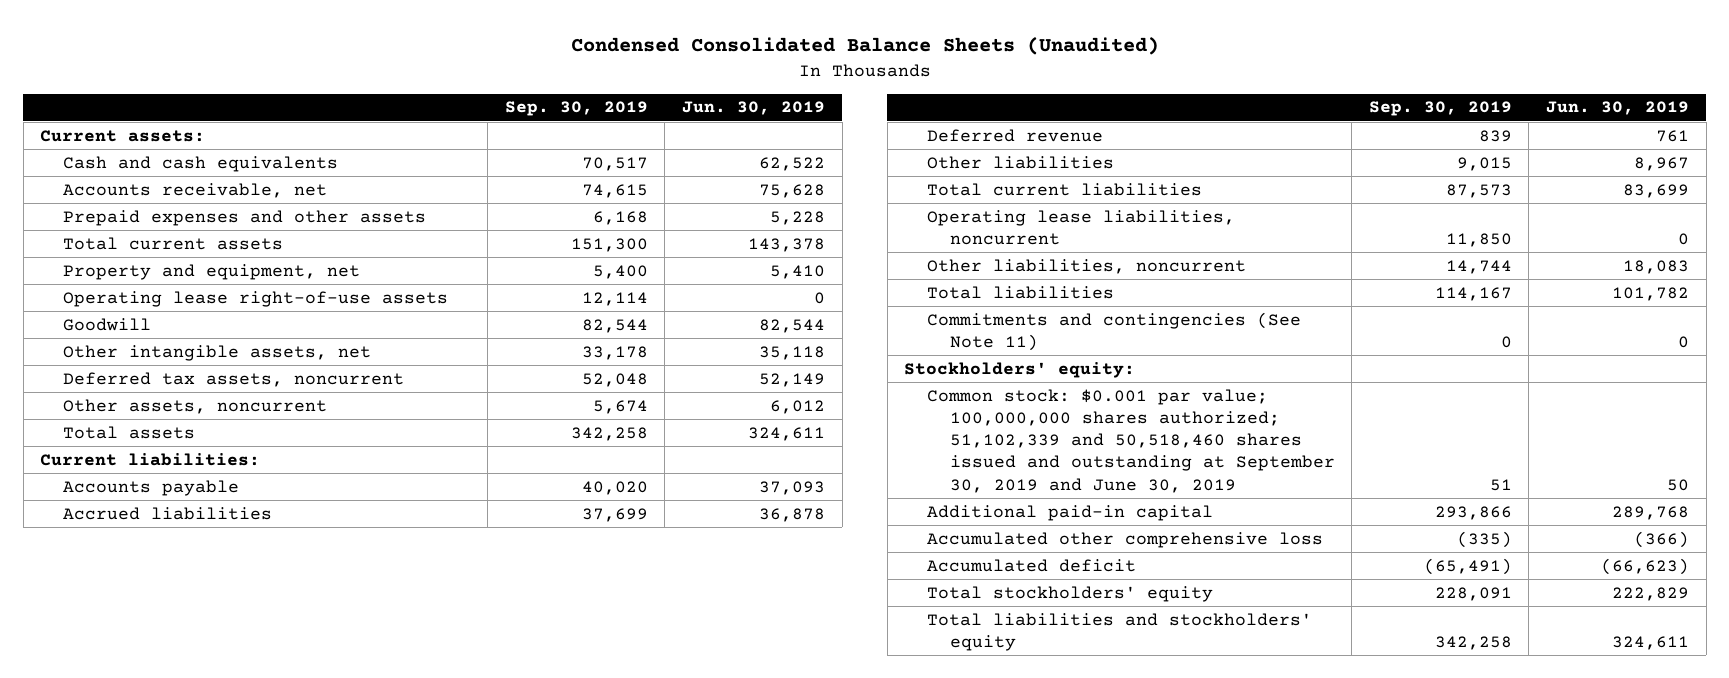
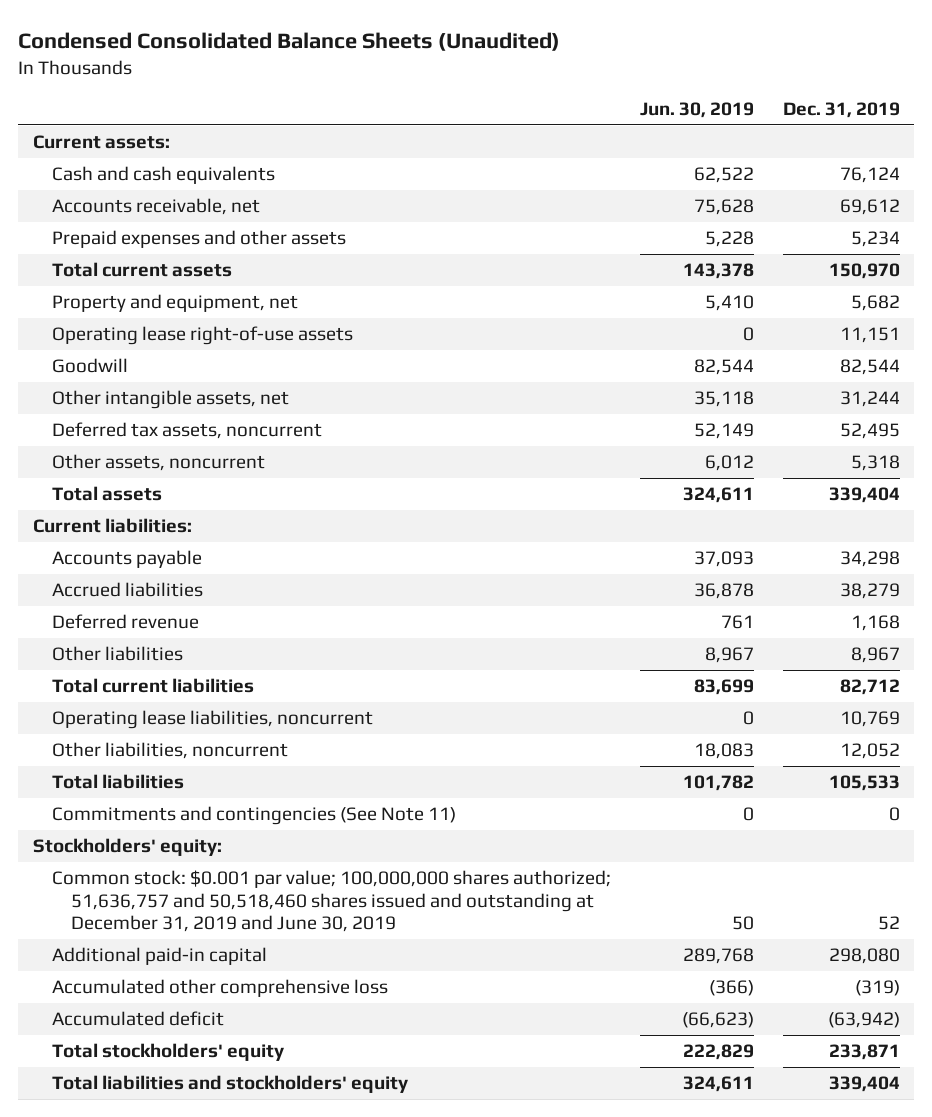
[504,101,648,117] Sep. 30, 2019 -> none
none -> [782,102,900,119] Dec. 31, 2019
[926,388,1335,493] Common stock: $0.001 par value; 100,000,000 shares authorized; 51,102,339 and 50,518,460 shares issued and outstanding at September 30, 2019 and June 30, 2019 -> [51,870,611,933] Common stock: $0.001 par value; 100,000,000 shares authorized; 51,636,757 and 50,518,460 shares issued and outstanding at December 31, 2019 and June 30, 2019

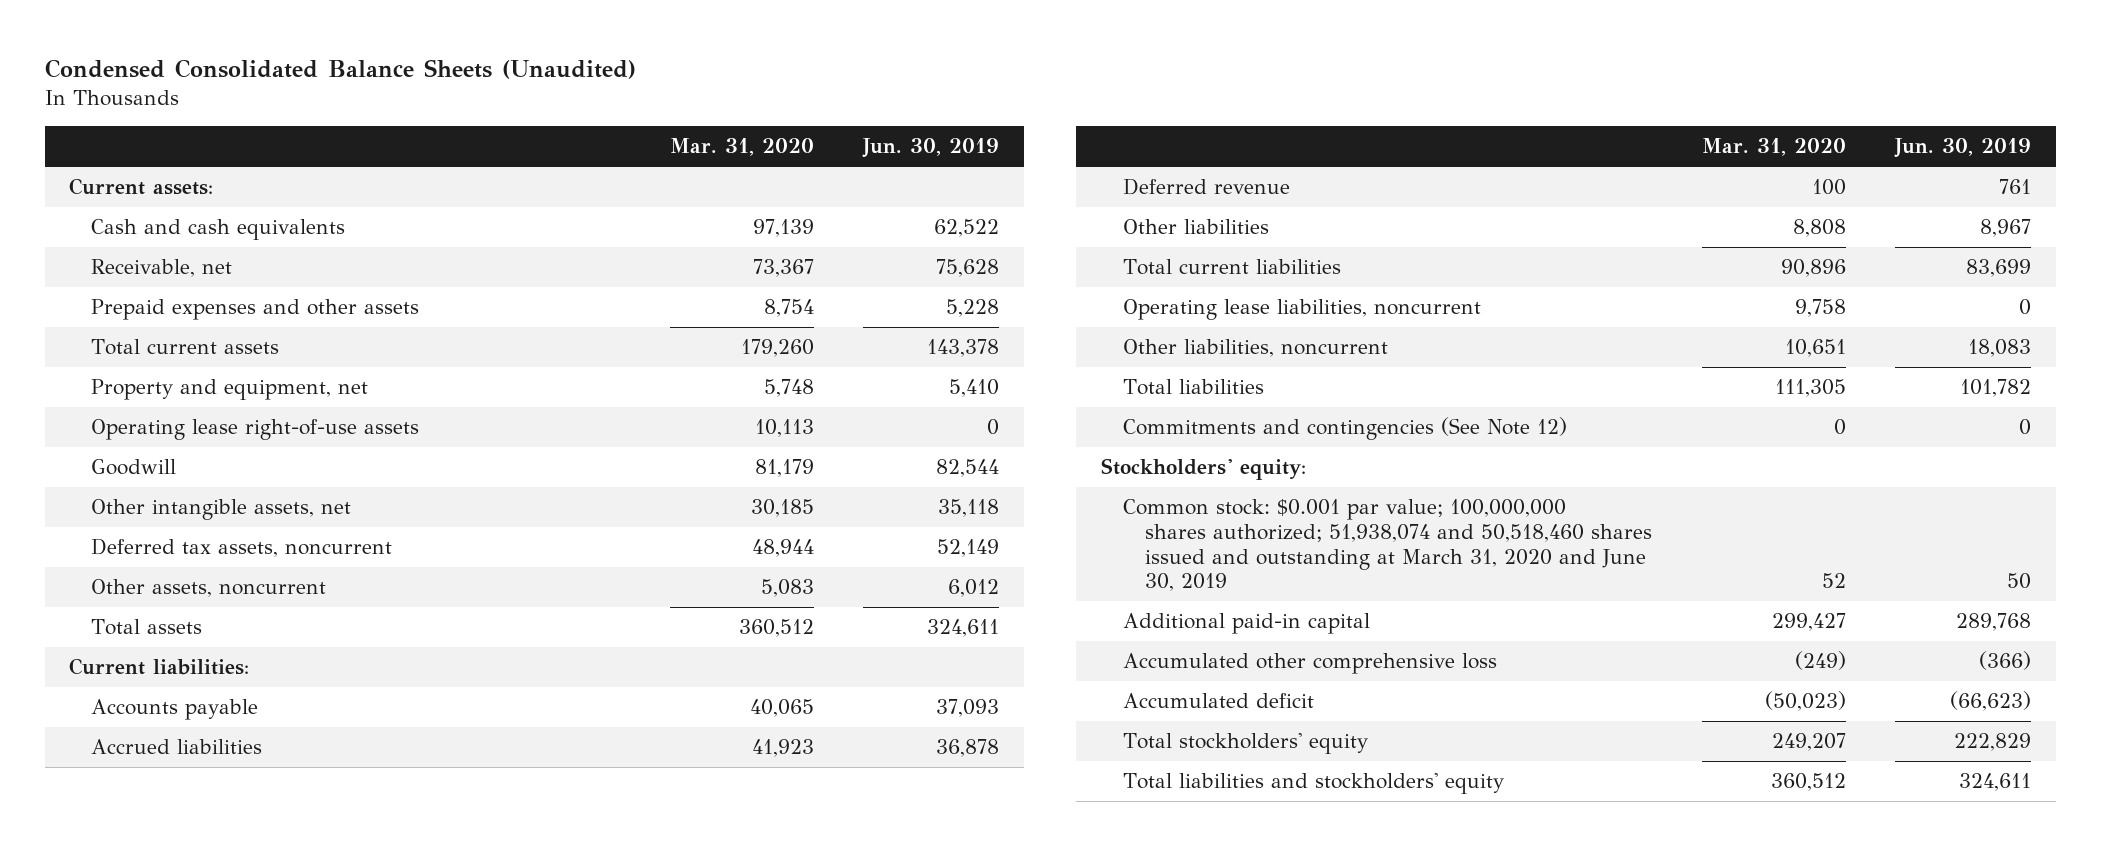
[782,102,900,119] Dec. 31, 2019 -> none
none -> [669,138,814,157] Mar. 31, 2020
[51,198,260,216] Accounts receivable, net -> [91,259,233,278] Receivable, net
[51,806,456,826] Commitments and contingencies (See Note 11) -> [1123,417,1568,441] Commitments and contingencies (See Note 12)
[51,870,611,933] Common stock: $0.001 par value; 100,000,000 shares authorized; 51,636,757 and 50,518,460 shares issued and outstanding at December 31, 2019 and June 30, 2019 -> [1123,499,1653,592] Common stock: $0.001 par value; 100,000,000 shares authorized; 51,938,074 and 50,518,460 shares issued and outstanding at March 31, 2020 and June 30, 2019

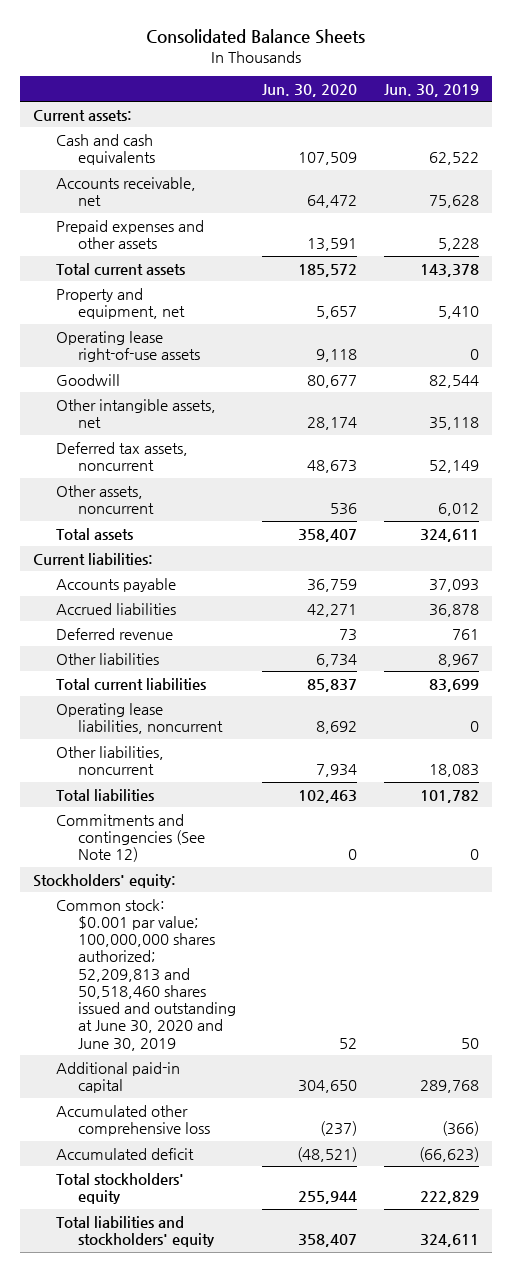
[44,58,636,79] Condensed Consolidated Balance Sheets (Unaudited) -> [145,29,365,45] Consolidated Balance Sheets
[669,138,814,157] Mar. 31, 2020 -> none
none -> [262,83,358,97] Jun. 30, 2020
[91,259,233,278] Receivable, net -> [55,176,196,206] Accounts receivable, net
[1123,499,1653,592] Common stock: $0.001 par value; 100,000,000 shares authorized; 51,938,074 and 50,518,460 shares issued and outstanding at March 31, 2020 and June 30, 2019 -> [55,898,237,1051] Common stock: $0.001 par value; 100,000,000 shares authorized; 52,209,813 and 50,518,460 shares issued and outstanding at June 30, 2020 and June 30, 2019

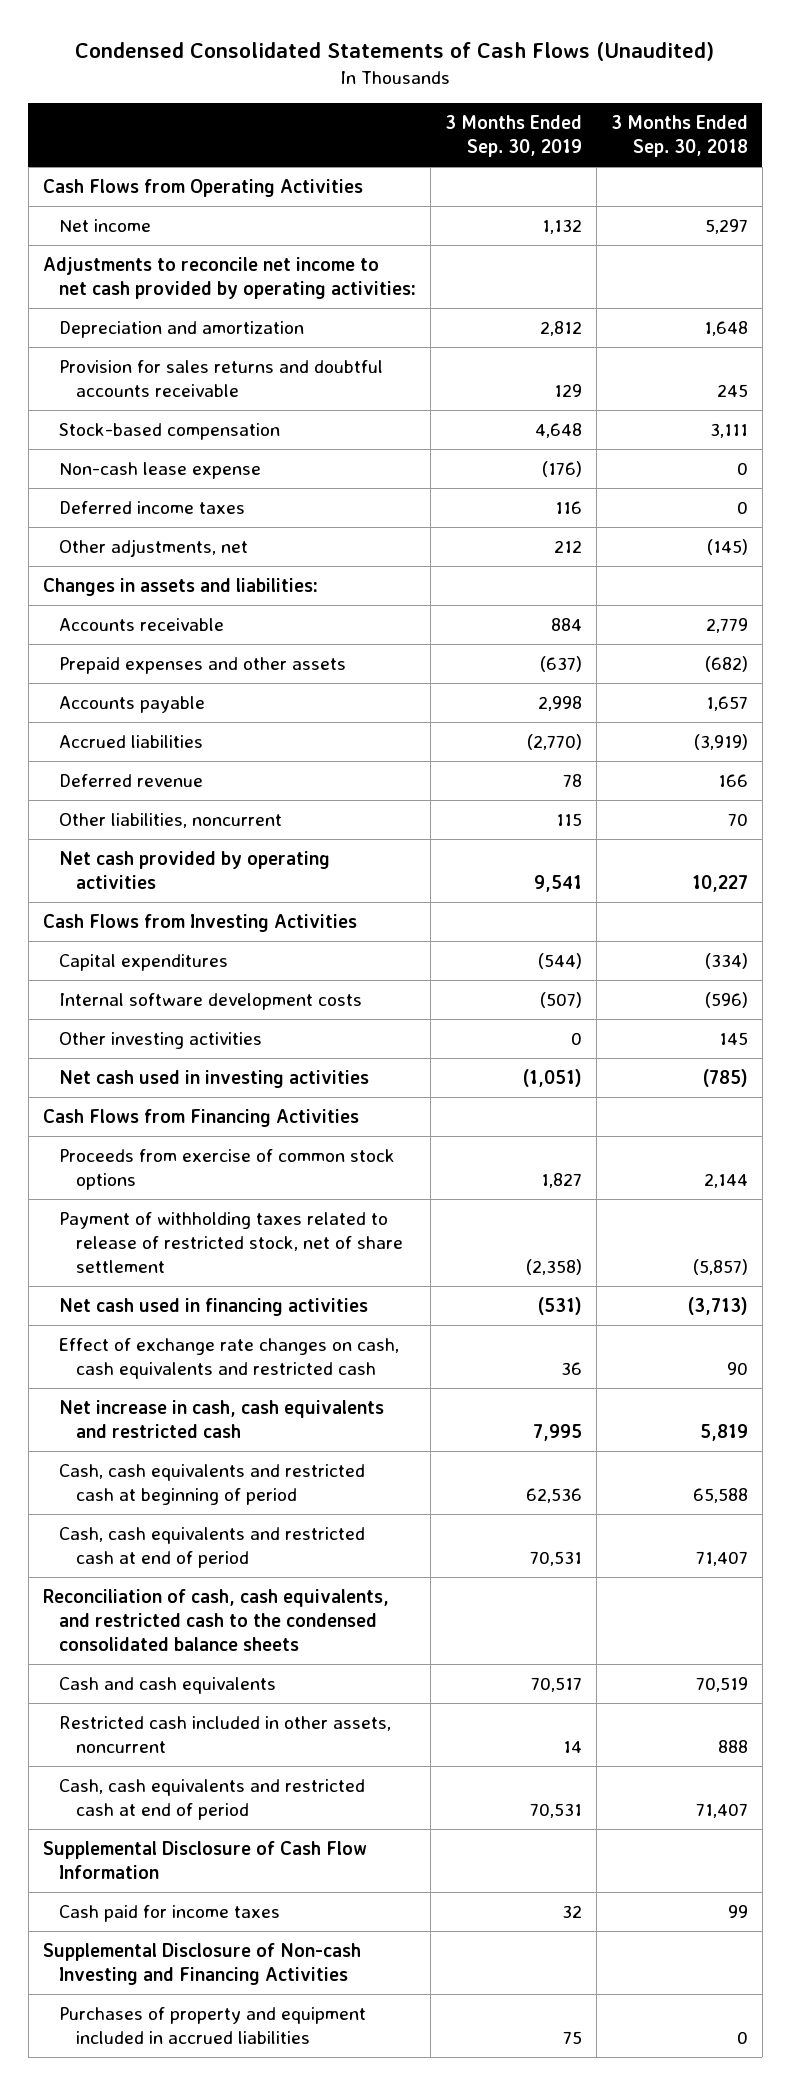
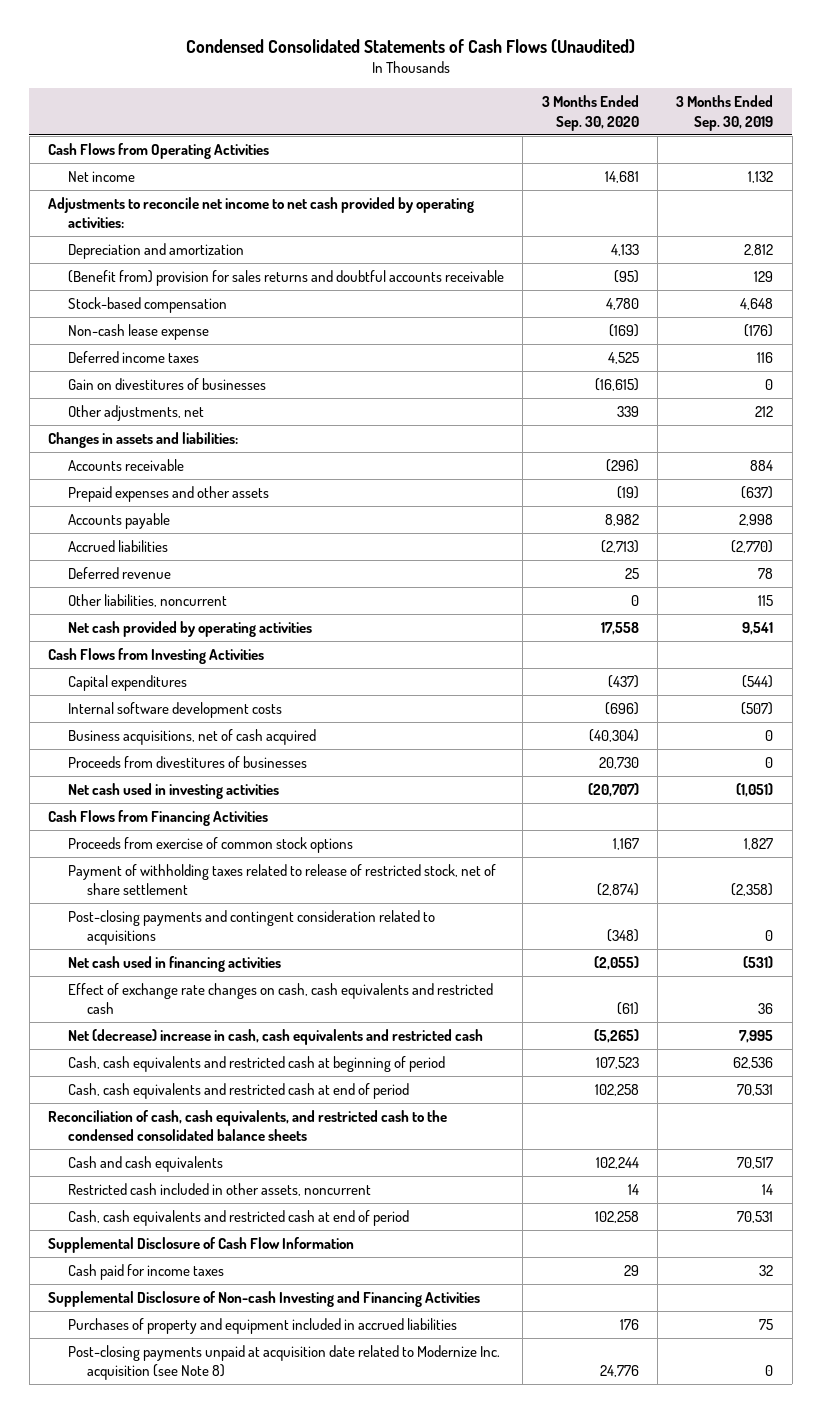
[610,114,748,158] 3 Months Ended Sep. 30, 2018 -> none
none -> [541,95,639,131] 3 Months Ended Sep. 30, 2020
[59,359,384,398] Provision for sales returns and doubtful accounts receivable -> [67,270,504,287] (Benefit from) provision for sales returns and doubtful accounts receivable
none -> [67,378,266,391] Gain on divestitures of businesses
[59,1031,263,1049] Other investing activities -> none
none -> [67,729,316,746] Business acquisitions, net of cash acquired
none -> [67,756,307,769] Proceeds from divestitures of businesses
none -> [67,910,435,946] Post-closing payments and contingent consideration related to acquisitions
[59,1399,385,1439] Net increase in cash, cash equivalents and restricted cash -> [67,1029,483,1046] Net (decrease) increase in cash, cash equivalents and restricted cash
none -> [67,1345,500,1381] Post-closing payments unpaid at acquisition date related to Modernize Inc. acquisition (see Note 8)

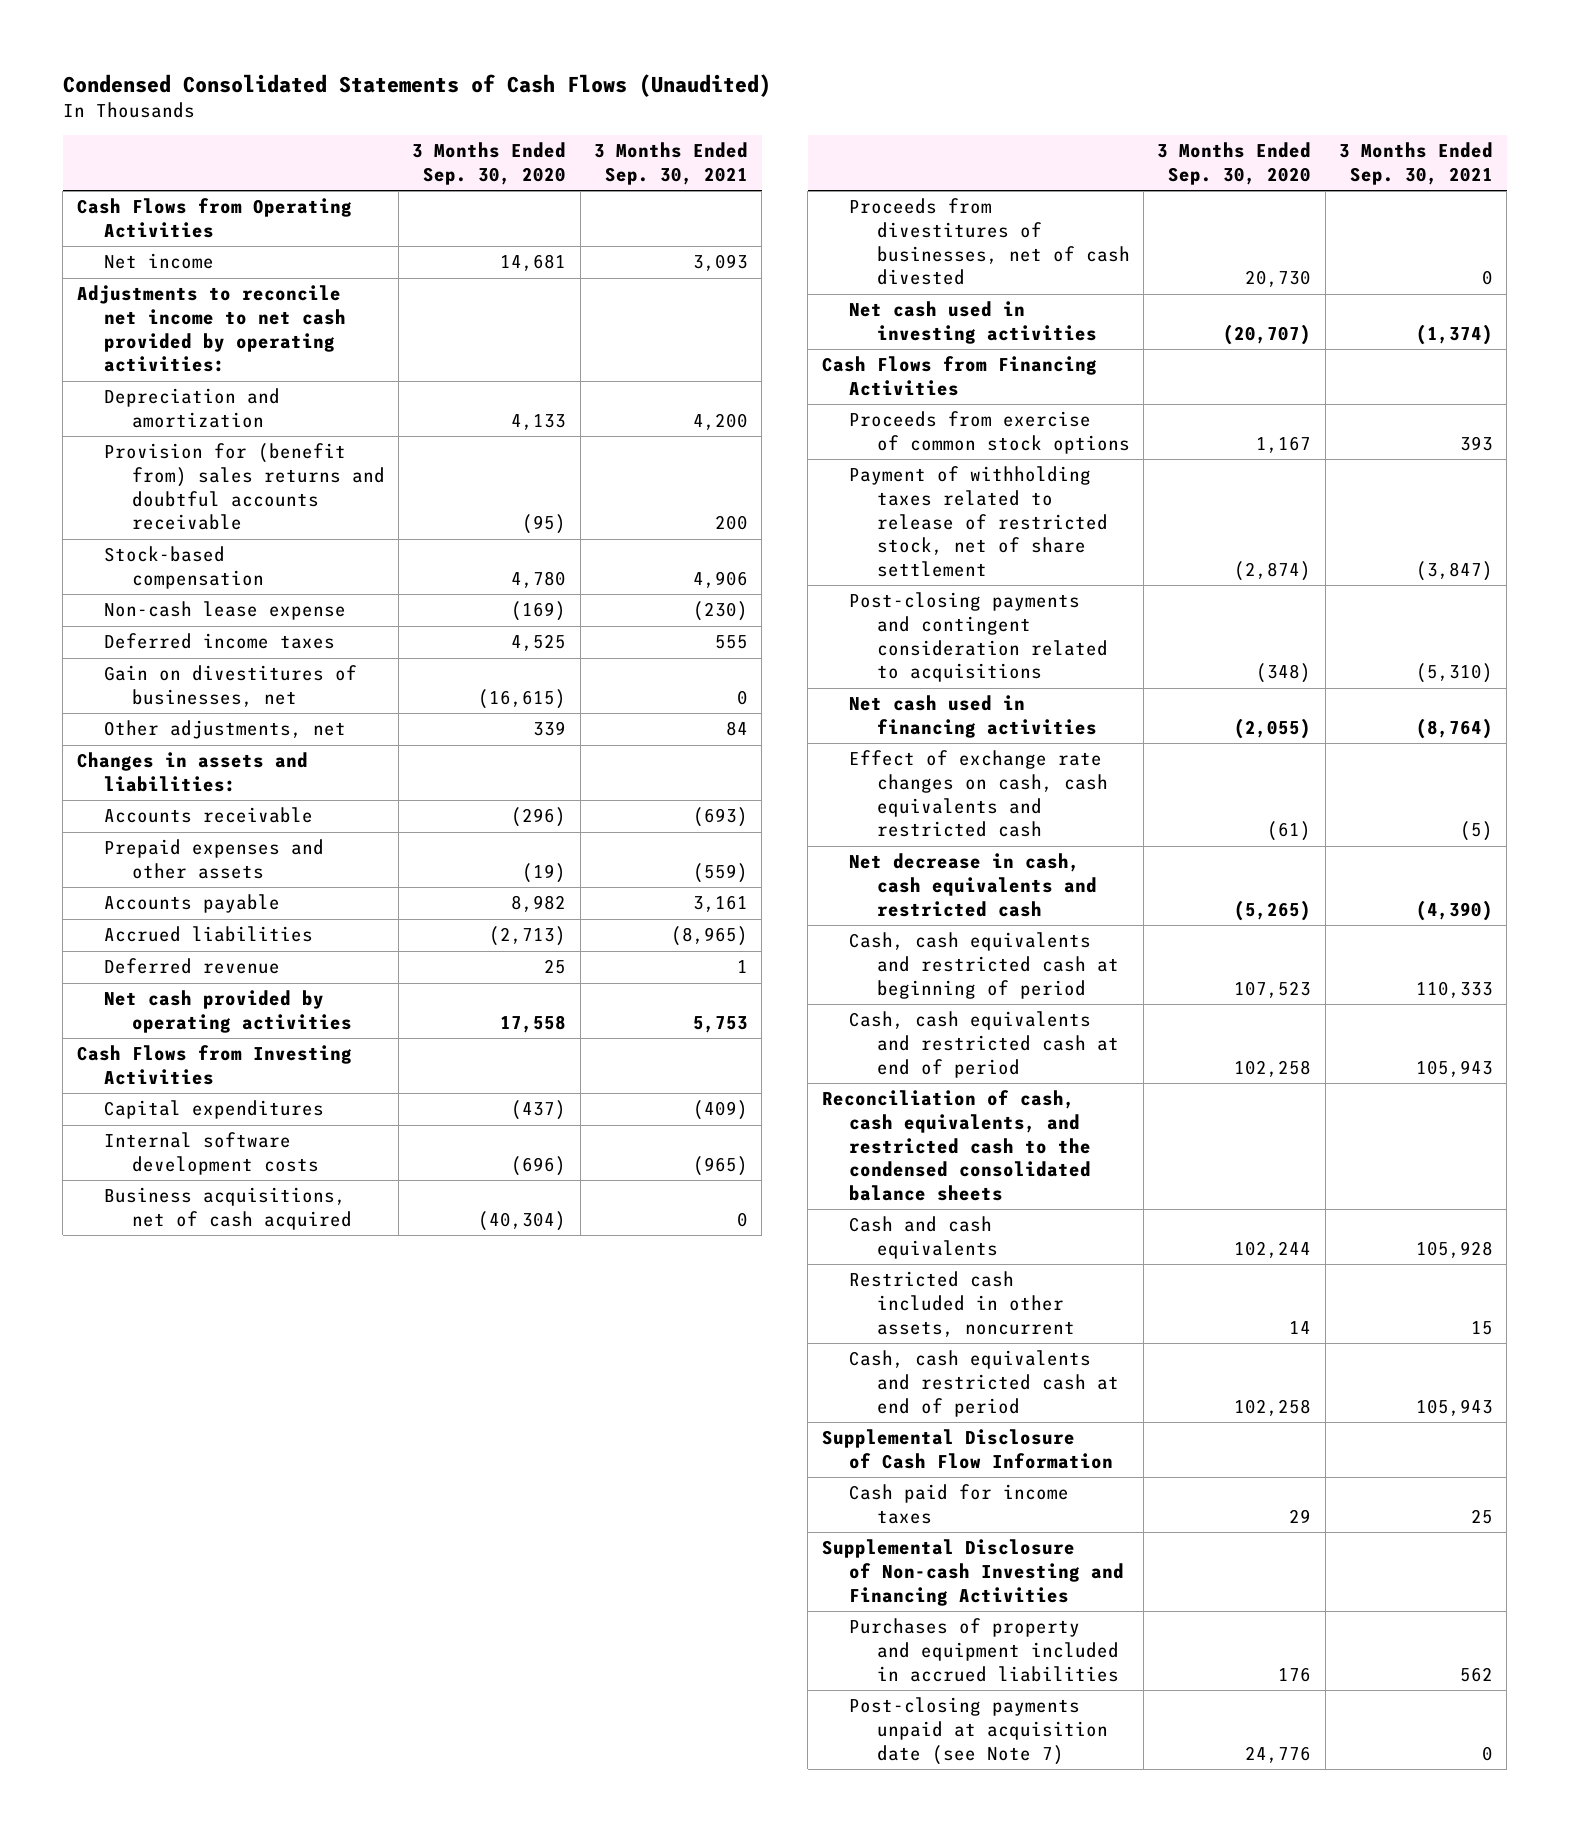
[676,95,774,131] 3 Months Ended Sep. 30, 2019 -> none
none -> [593,142,748,186] 3 Months Ended Sep. 30, 2021
[67,270,504,287] (Benefit from) provision for sales returns and doubtful accounts receivable -> [104,443,385,531] Provision for (benefit from) sales returns and doubtful accounts receivable
[67,378,266,391] Gain on divestitures of businesses -> [104,665,358,707] Gain on divestitures of businesses, net
[67,594,227,608] Other liabilities, noncurrent -> none
[67,756,307,769] Proceeds from divestitures of businesses -> [849,198,1130,286] Proceeds from divestitures of businesses, net of cash divested
[67,1029,483,1046] Net (decrease) increase in cash, cash equivalents and restricted cash -> [849,853,1097,917] Net decrease in cash, cash equivalents and restricted cash
[67,1345,500,1381] Post-closing payments unpaid at acquisition date related to Modernize Inc. acquisition (see Note 8) -> [849,1697,1108,1765] Post-closing payments unpaid at acquisition date (see Note 7)

